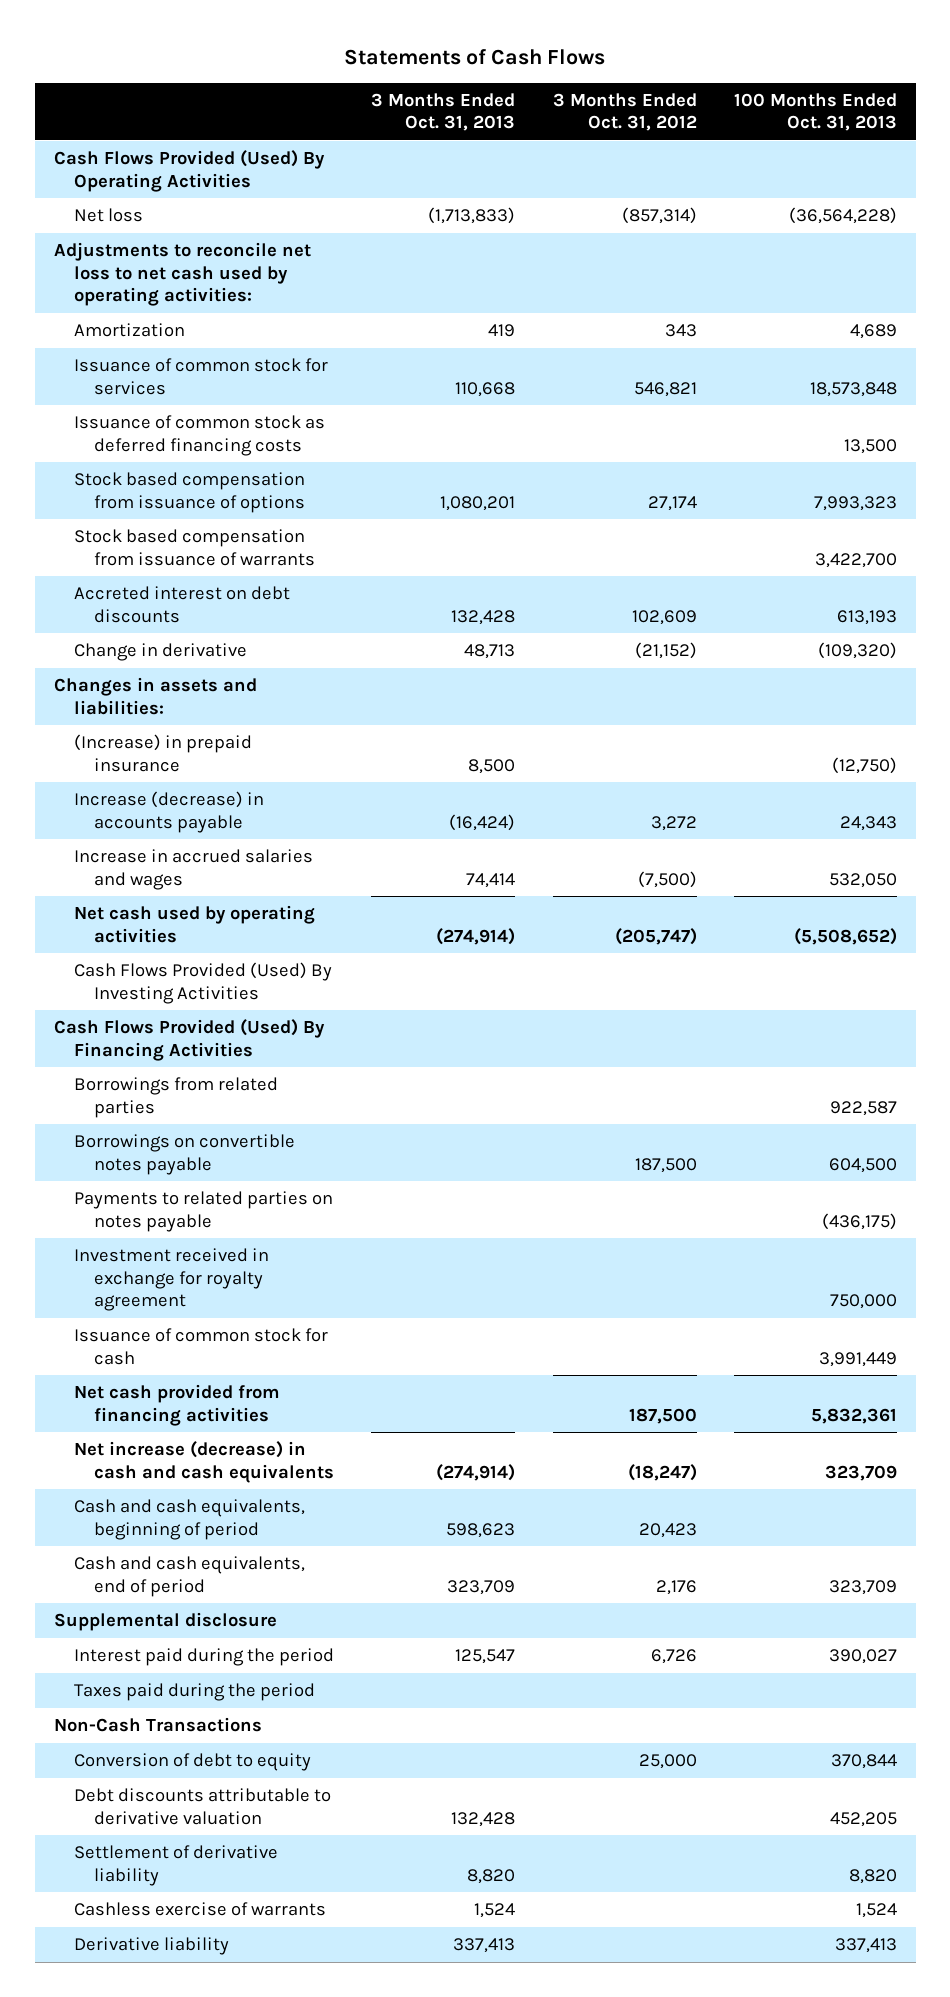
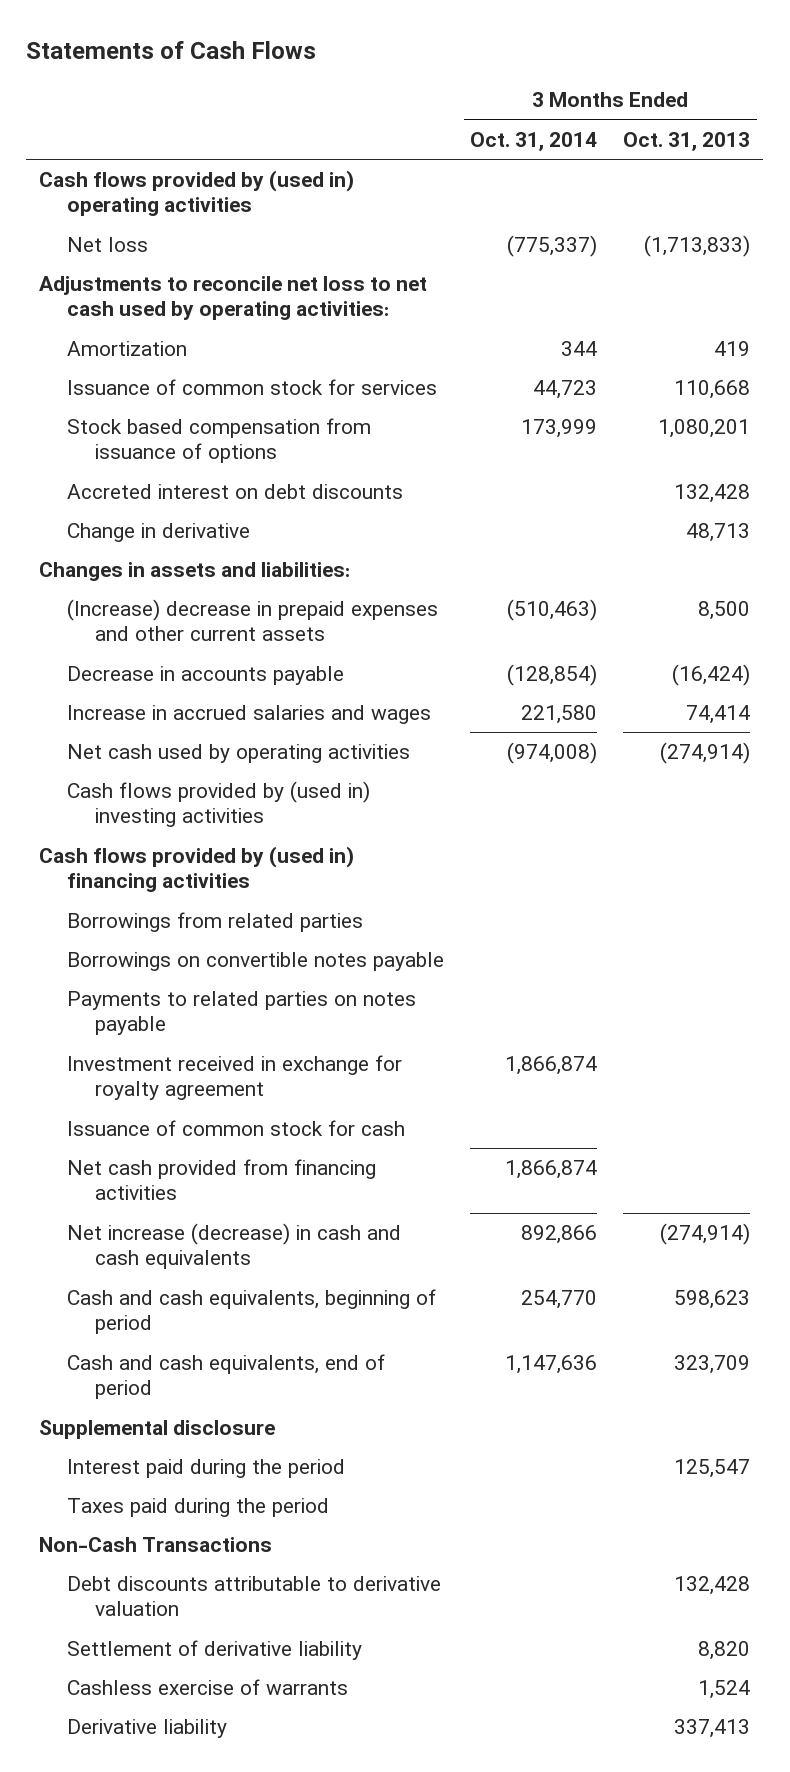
[552,92,697,132] 3 Months Ended Oct. 31, 2012 -> none
[733,92,897,132] 100 Months Ended Oct. 31, 2013 -> none
none -> [470,131,598,151] Oct. 31, 2014
[53,150,325,192] Cash Flows Provided (Used) By Operating Activities -> [39,170,355,217] Cash flows provided by (used in) operating activities
[73,415,325,456] Issuance of common stock as deferred financing costs -> none
[73,529,315,566] Stock based compensation from issuance of warrants -> none
[73,734,252,772] (Increase) in prepaid insurance -> none
none -> [67,599,439,642] (Increase) decrease in prepaid expenses and other current assets
[73,791,264,833] Increase (decrease) in accounts payable -> [67,666,345,686] Decrease in accounts payable
[73,962,332,1004] Cash Flows Provided (Used) By Investing Activities -> [67,781,371,828] Cash flows provided by (used in) investing activities
[53,1019,325,1061] Cash Flows Provided (Used) By Financing Activities -> [39,846,355,893] Cash flows provided by (used in) financing activities
[73,1753,311,1772] Conversion of debt to equity -> none

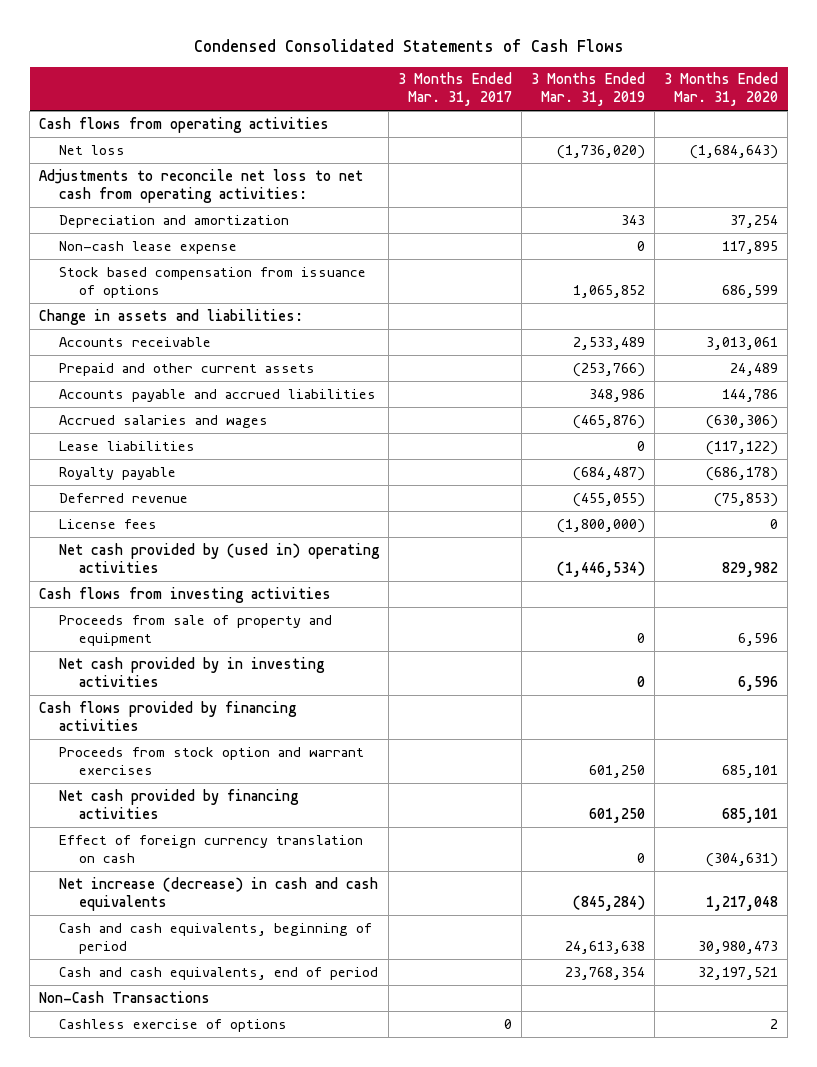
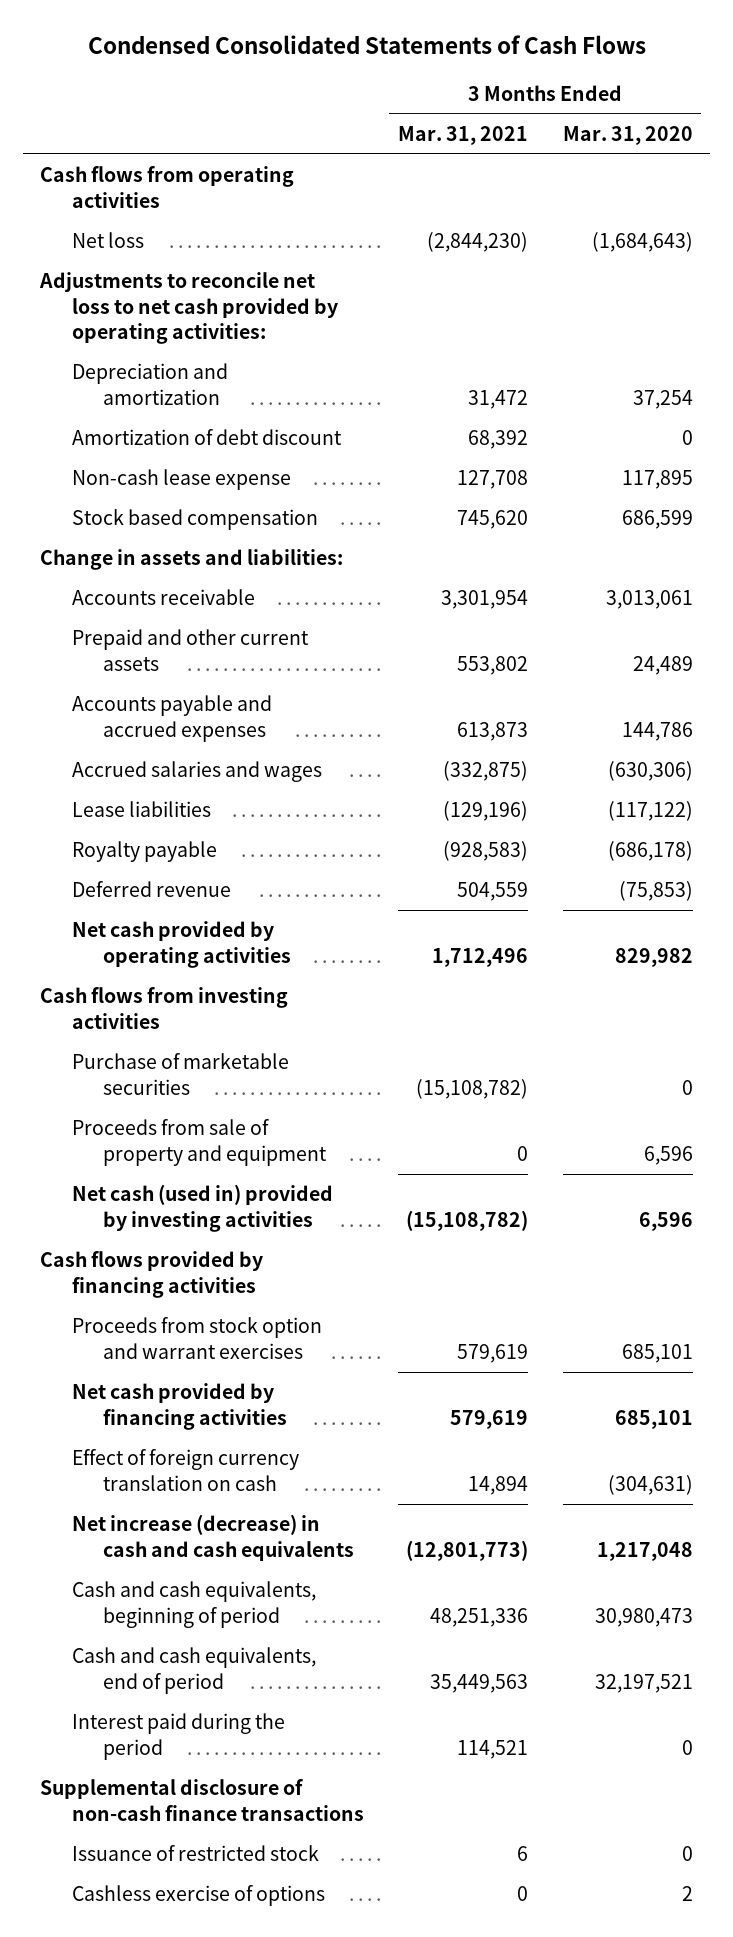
[398,72,513,107] 3 Months Ended Mar. 31, 2017 -> none
[531,72,646,107] 3 Months Ended Mar. 31, 2019 -> none
none -> [398,125,529,145] Mar. 31, 2021
[39,168,364,203] Adjustments to reconcile net loss to net cash from operating activities: -> [39,272,338,345] Adjustments to reconcile net loss to net cash provided by operating activities:
none -> [71,429,342,446] Amortization of debt discount
[59,266,367,298] Stock based compensation from issuance of options -> [71,509,318,531] Stock based compensation
[59,388,377,402] Accounts payable and accrued liabilities -> [71,695,272,742] Accounts payable and accrued expenses
[59,518,158,529] License fees -> none
[59,542,381,573] Net cash provided by (used in) operating activities -> [71,921,291,968] Net cash provided by operating activities
none -> [71,1053,289,1095] Purchase of marketable securities
[59,656,326,687] Net cash provided by in investing activities -> [71,1184,333,1232] Net cash (used in) provided by investing activities
none -> [71,1713,285,1760] Interest paid during the period
[39,990,211,1003] Non-Cash Transactions -> [40,1779,364,1821] Supplemental disclosure of non-cash finance transactions
none -> [71,1845,319,1862] Issuance of restricted stock

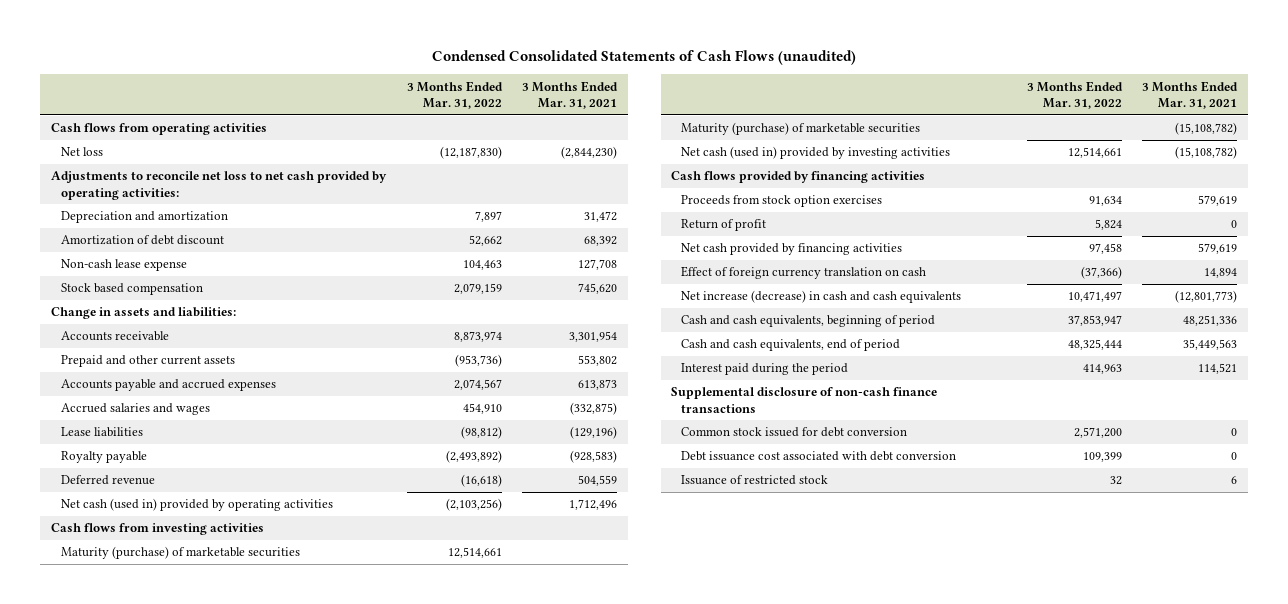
[87,34,646,54] Condensed Consolidated Statements of Cash Flows -> [432,50,857,66] Condensed Consolidated Statements of Cash Flows (unaudited)
[562,125,693,145] Mar. 31, 2020 -> none
none -> [406,80,503,109] 3 Months Ended Mar. 31, 2022
[71,921,291,968] Net cash provided by operating activities -> [60,498,333,512] Net cash (used in) provided by operating activities
[71,1119,327,1166] Proceeds from sale of property and equipment -> none
none -> [60,546,300,560] Maturity (purchase) of marketable securities
[71,1053,289,1095] Purchase of marketable securities -> [680,122,920,136] Maturity (purchase) of marketable securities
[71,1317,322,1359] Proceeds from stock option and warrant exercises -> [680,195,882,208] Proceeds from stock option exercises
none -> [680,219,766,232] Return of profit
none -> [680,427,907,438] Common stock issued for debt conversion
none -> [680,451,956,462] Debt issuance cost associated with debt conversion
[71,1885,325,1907] Cashless exercise of options -> none

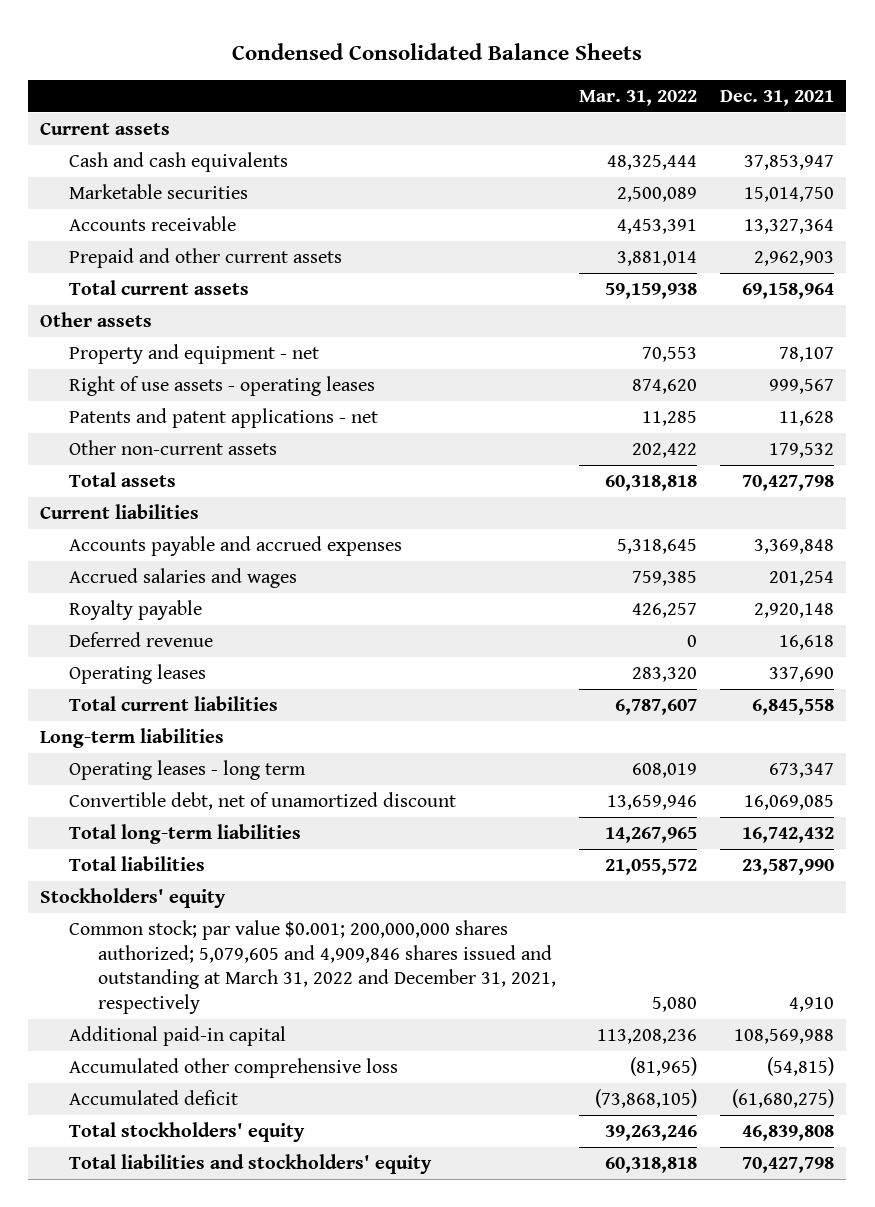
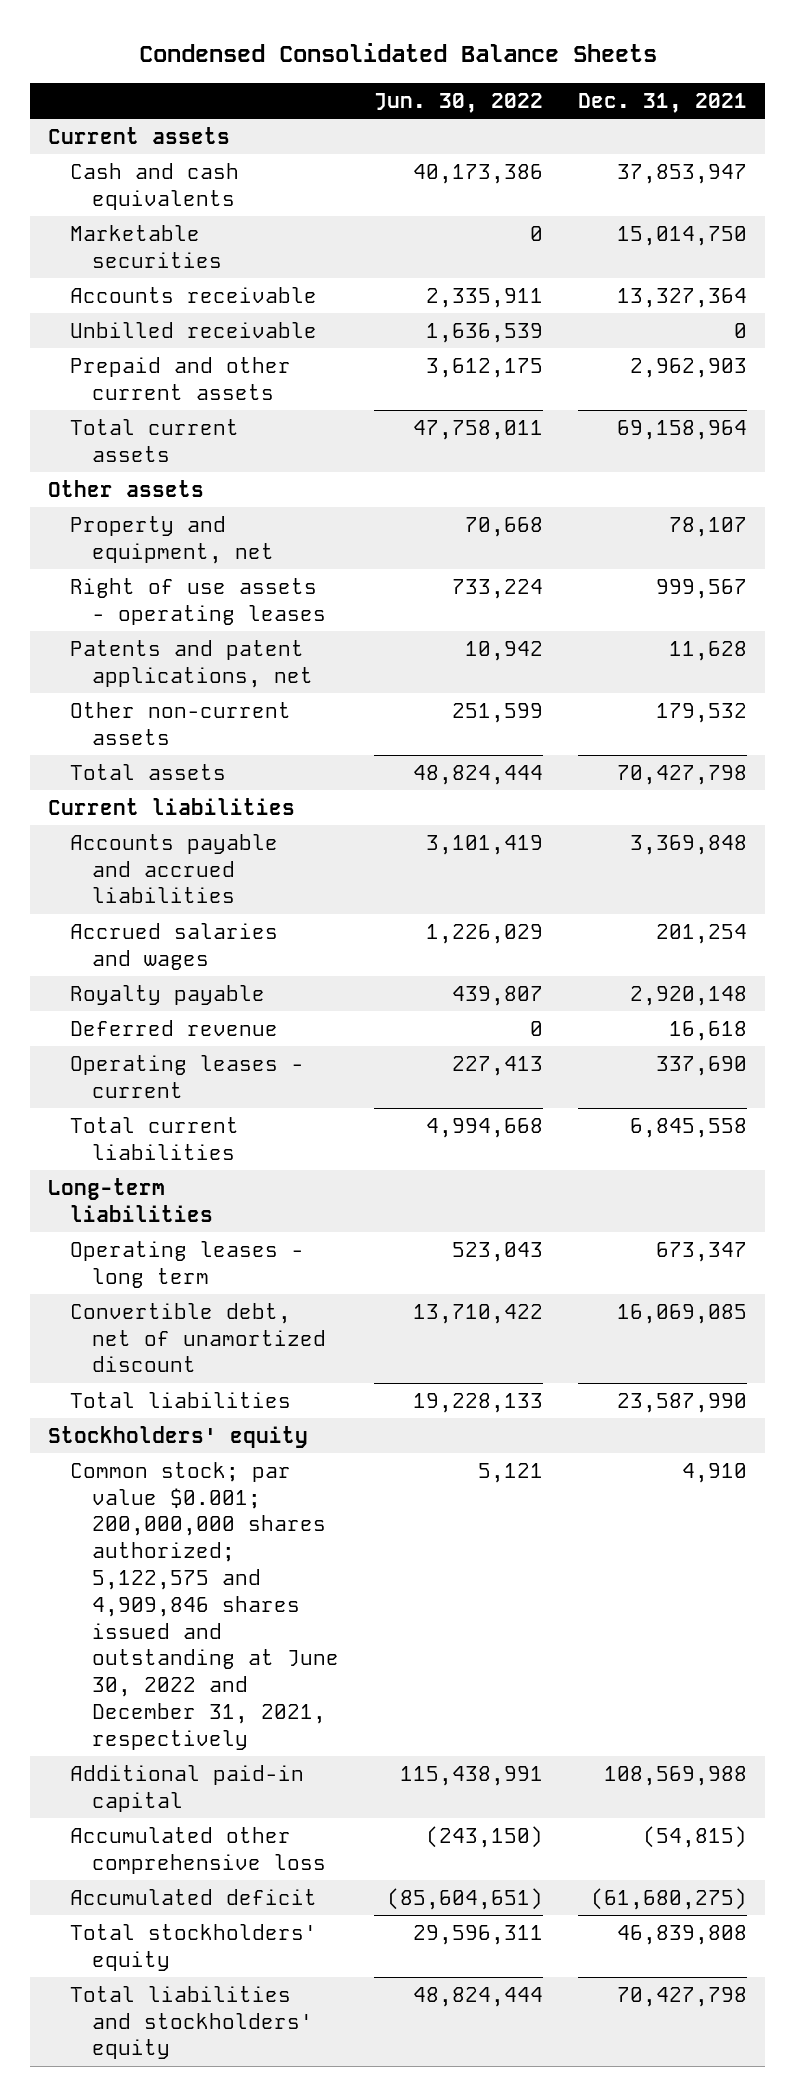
[578,90,697,107] Mar. 31, 2022 -> none
none -> [373,92,543,113] Jun. 30, 2022
none -> [69,321,317,338] Unbilled receivable
[68,344,319,365] Property and equipment - net -> [69,515,274,564] Property and equipment, net
[68,408,378,429] Patents and patent applications - net -> [69,639,313,688] Patents and patent applications, net
[68,536,402,557] Accounts payable and accrued expenses -> [69,833,278,904] Accounts payable and accrued liabilities
[68,664,206,685] Operating leases -> [69,1054,304,1098] Operating leases - current
[68,824,301,845] Total long-term liabilities -> none
[68,920,556,1015] Common stock; par value $0.001; 200,000,000 shares authorized; 5,079,605 and 4,909,846 shares issued and outstanding at March 31, 2022 and December 31, 2021, respectively -> [69,1461,339,1750] Common stock; par value $0.001; 200,000,000 shares authorized; 5,122,575 and 4,909,846 shares issued and outstanding at June 30, 2022 and December 31, 2021, respectively

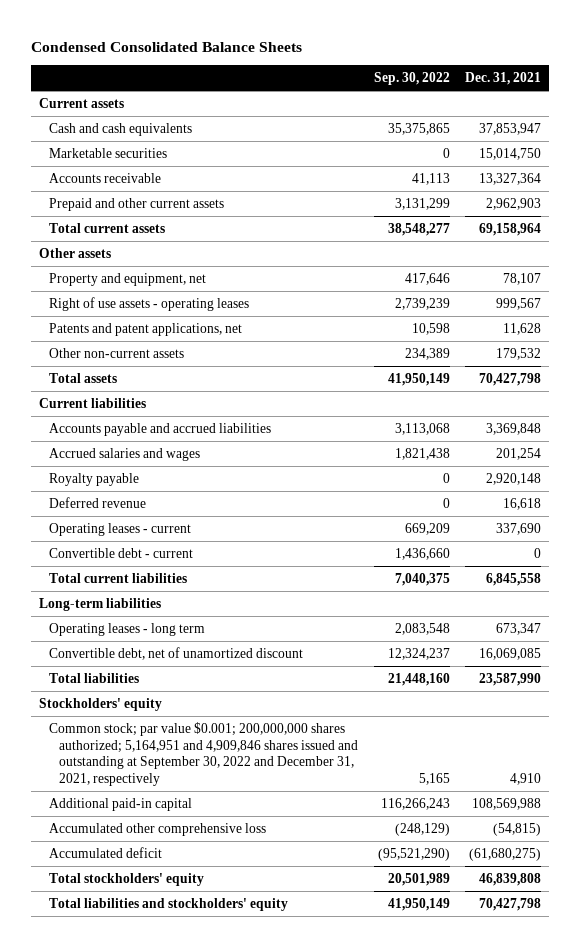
[373,92,543,113] Jun. 30, 2022 -> none
none -> [373,72,450,86] Sep. 30, 2022
[69,321,317,338] Unbilled receivable -> none
none -> [48,547,193,558] Convertible debt - current
[69,1461,339,1750] Common stock; par value $0.001; 200,000,000 shares authorized; 5,122,575 and 4,909,846 shares issued and outstanding at June 30, 2022 and December 31, 2021, respectively -> [48,721,358,787] Common stock; par value $0.001; 200,000,000 shares authorized; 5,164,951 and 4,909,846 shares issued and outstanding at September 30, 2022 and December 31, 2021, respectively

